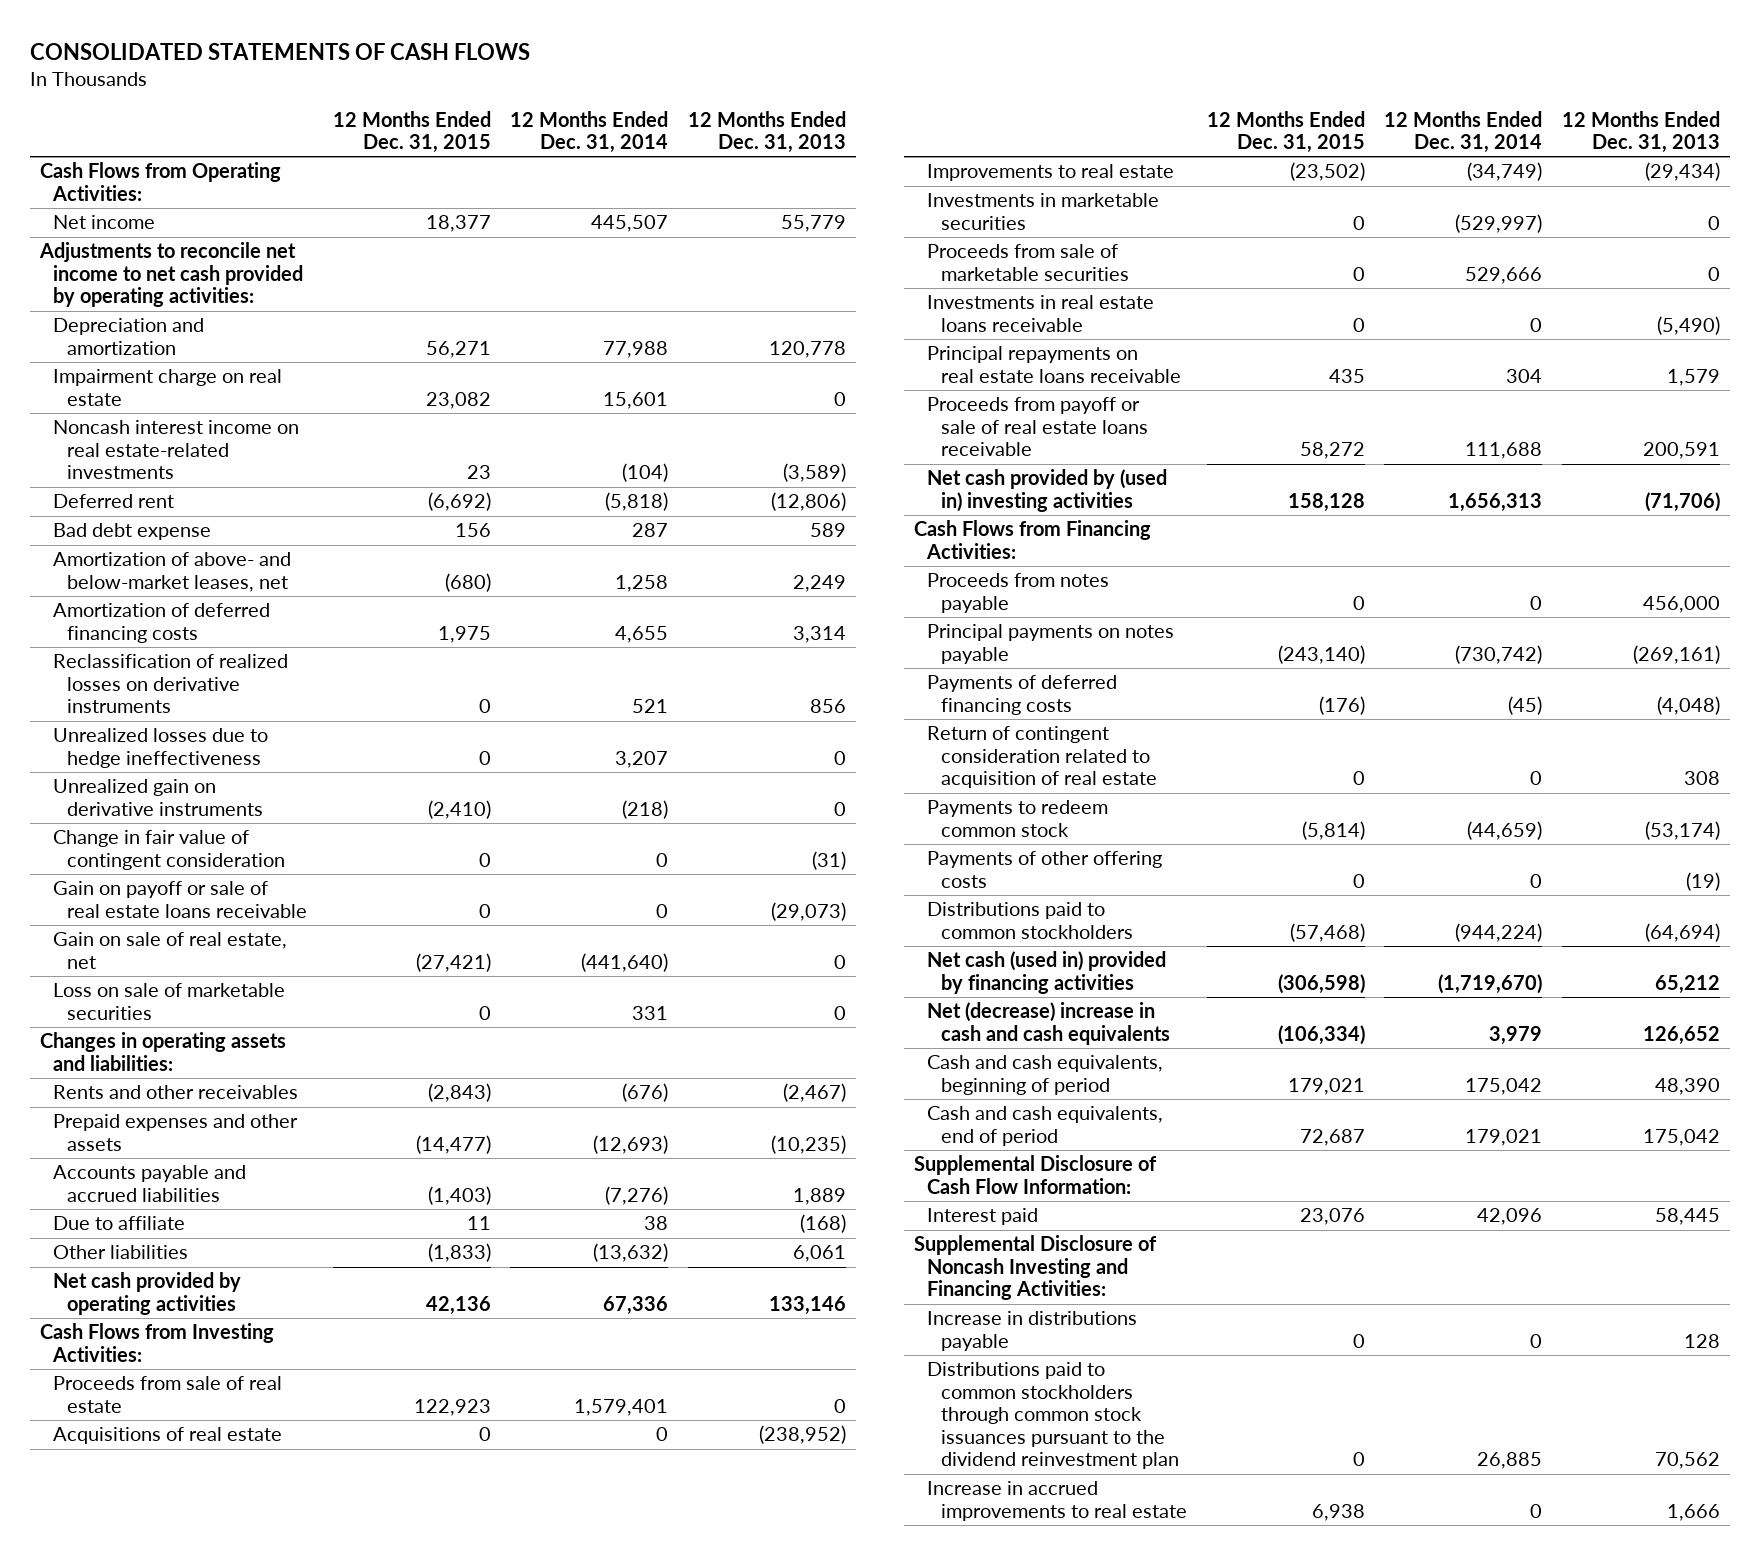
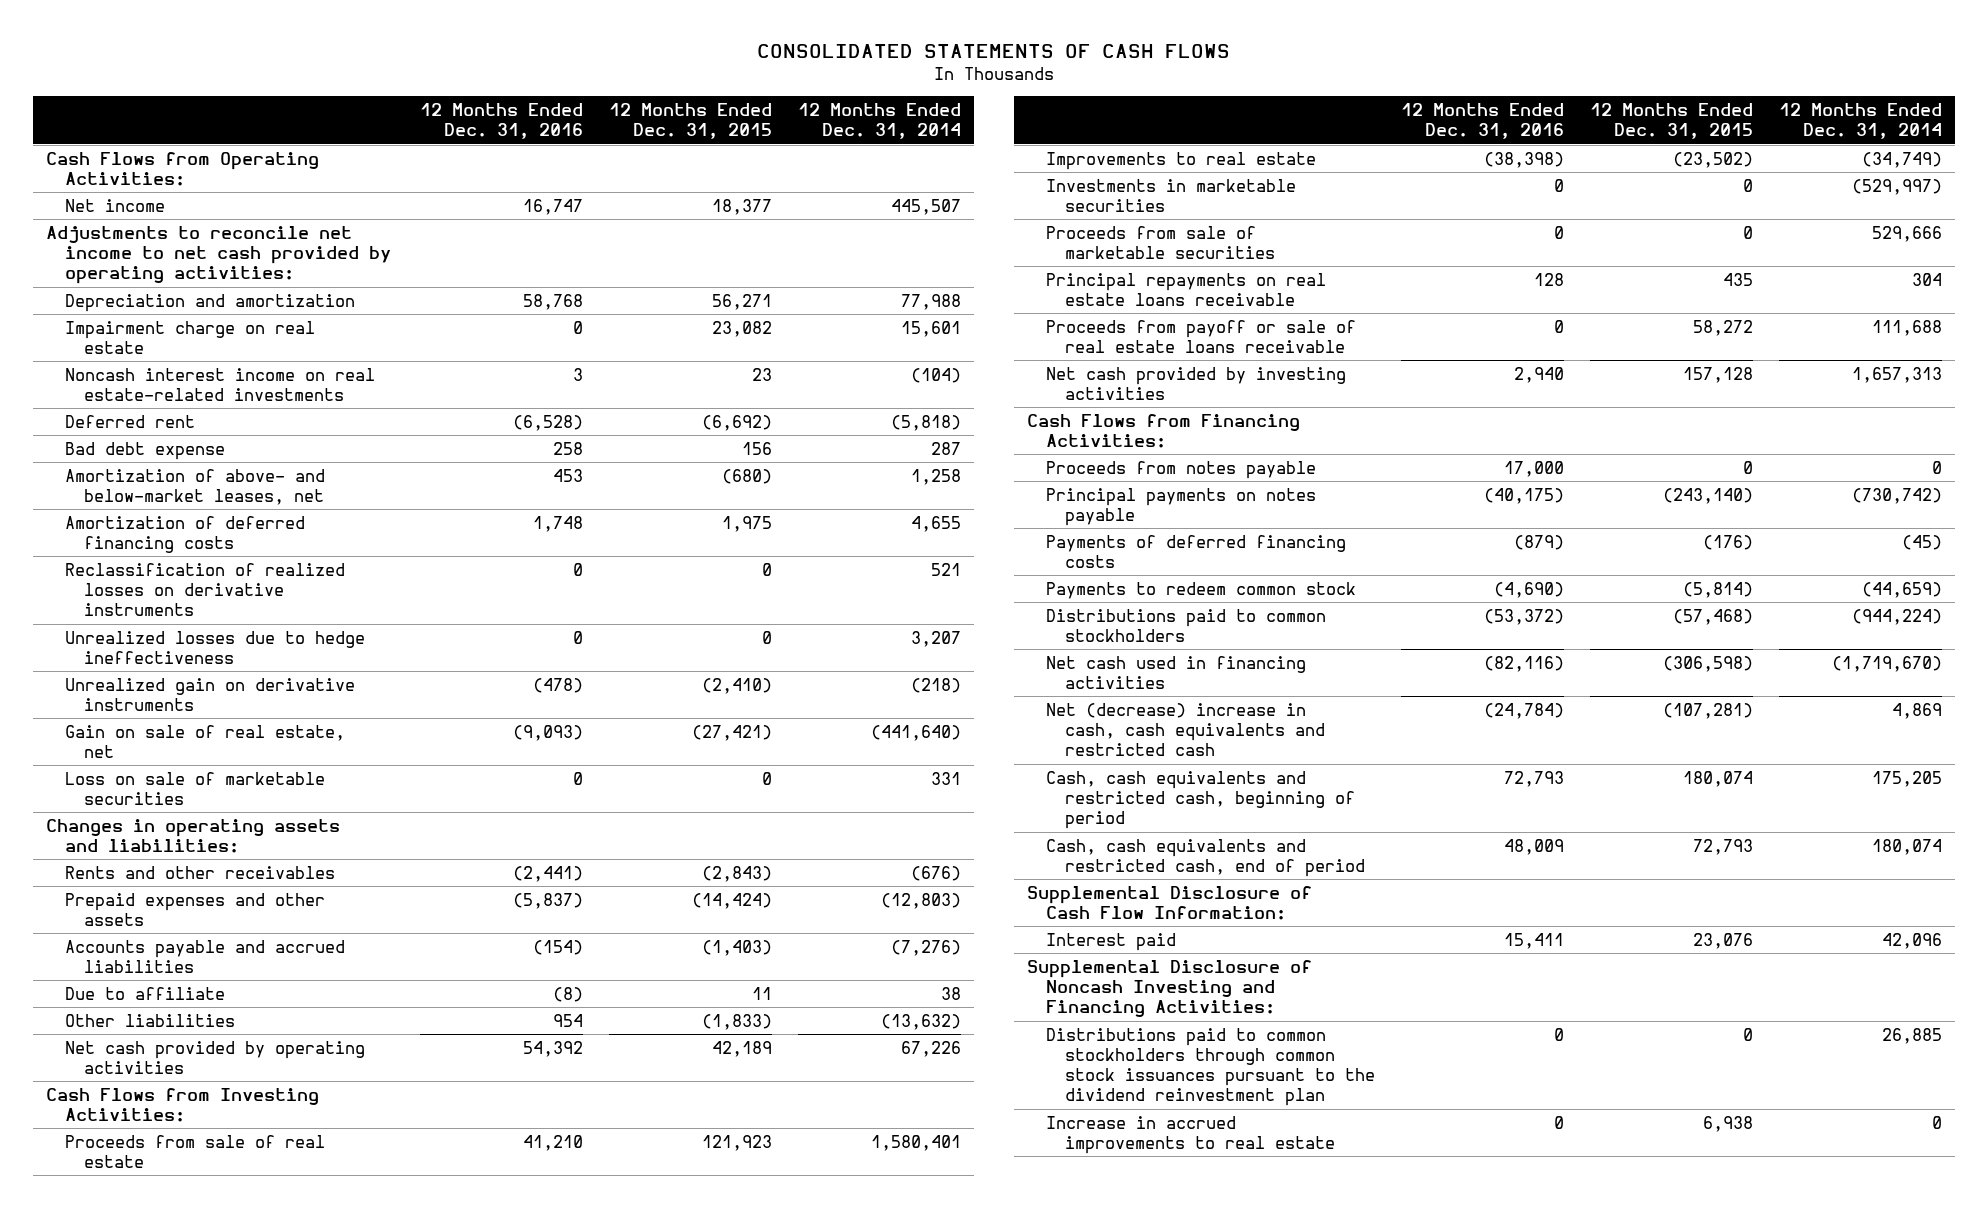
[687,110,846,154] 12 Months Ended Dec. 31, 2013 -> none
none -> [419,103,583,140] 12 Months Ended Dec. 31, 2016
[53,830,286,870] Change in fair value of contingent consideration -> none
[53,881,308,918] Gain on payoff or sale of real estate loans receivable -> none
[415,1134,491,1154] (14,477) -> [691,892,772,909] (14,424)
[593,1134,669,1154] (12,693) -> [880,892,961,909] (12,803)
[425,1295,491,1315] 42,136 -> [711,1040,772,1057] 42,189
[603,1295,669,1315] 67,336 -> [900,1040,961,1057] 67,226
[53,1427,283,1445] Acquisitions of real estate -> none
[413,1398,491,1416] 122,923 -> [701,1134,772,1151] 121,923
[574,1398,669,1416] 1,579,401 -> [870,1134,961,1151] 1,580,401
[927,295,1155,332] Investments in real estate loans receivable -> none
[927,469,1168,512] Net cash provided by (used in) investing activities -> [1046,366,1347,400] Net cash provided by investing activities
[1287,492,1365,512] 158,128 -> [1683,366,1754,383] 157,128
[1448,492,1543,512] 1,656,313 -> [1851,366,1942,383] 1,657,313
[927,726,1158,789] Return of contingent consideration related to acquisition of real estate -> none
[927,851,1163,888] Payments of other offering costs -> none
[927,951,1167,994] Net cash (used in) provided by financing activities -> [1046,655,1307,689] Net cash used in financing activities
[927,1002,1171,1045] Net (decrease) increase in cash and cash equivalents -> [1046,702,1326,757] Net (decrease) increase in cash, cash equivalents and restricted cash
[1277,1024,1365,1045] (106,334) -> [1663,702,1754,719] (107,281)
[1489,1025,1543,1045] 3,979 -> [1891,702,1942,719] 4,869
[927,1055,1164,1095] Cash and cash equivalents, beginning of period -> [1046,770,1356,830] Cash, cash equivalents and restricted cash, beginning of period
[1287,1077,1365,1095] 179,021 -> [1683,770,1754,787] 180,074
[1465,1077,1543,1095] 175,042 -> [1871,770,1942,787] 175,205
[927,1106,1164,1146] Cash and cash equivalents, end of period -> [1046,838,1366,877] Cash, cash equivalents and restricted cash, end of period
[1299,1128,1365,1146] 72,687 -> [1693,838,1754,855] 72,793
[1465,1128,1543,1146] 179,021 -> [1871,838,1942,855] 180,074
[927,1311,1138,1351] Increase in distributions payable -> none

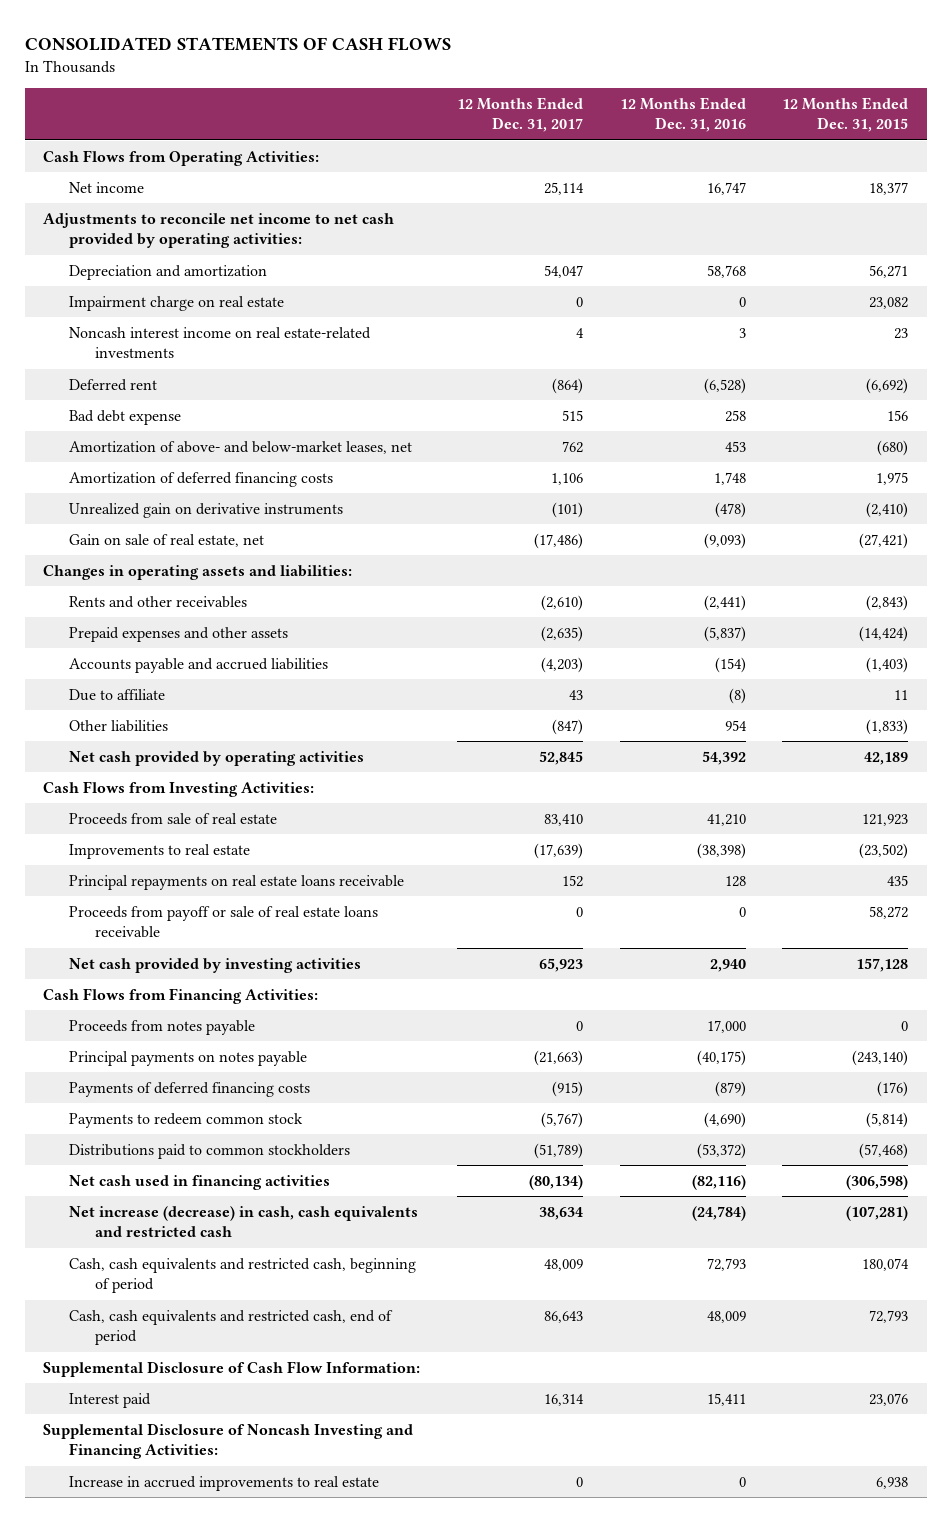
[797,103,961,140] 12 Months Ended Dec. 31, 2014 -> none
none -> [456,96,583,133] 12 Months Ended Dec. 31, 2017
[64,562,345,617] Reclassification of realized losses on derivative instruments -> none
[64,630,365,664] Unrealized losses due to hedge ineffectiveness -> none
[64,771,325,805] Loss on sale of marketable securities -> none
[1046,178,1297,212] Investments in marketable securities -> none
[1046,225,1276,259] Proceeds from sale of marketable securities -> none
[1046,702,1326,757] Net (decrease) increase in cash, cash equivalents and restricted cash -> [68,1205,418,1238] Net increase (decrease) in cash, cash equivalents and restricted cash
[1046,1027,1376,1107] Distributions paid to common stockholders through common stock issuances pursuant to the dividend reinvestment plan -> none

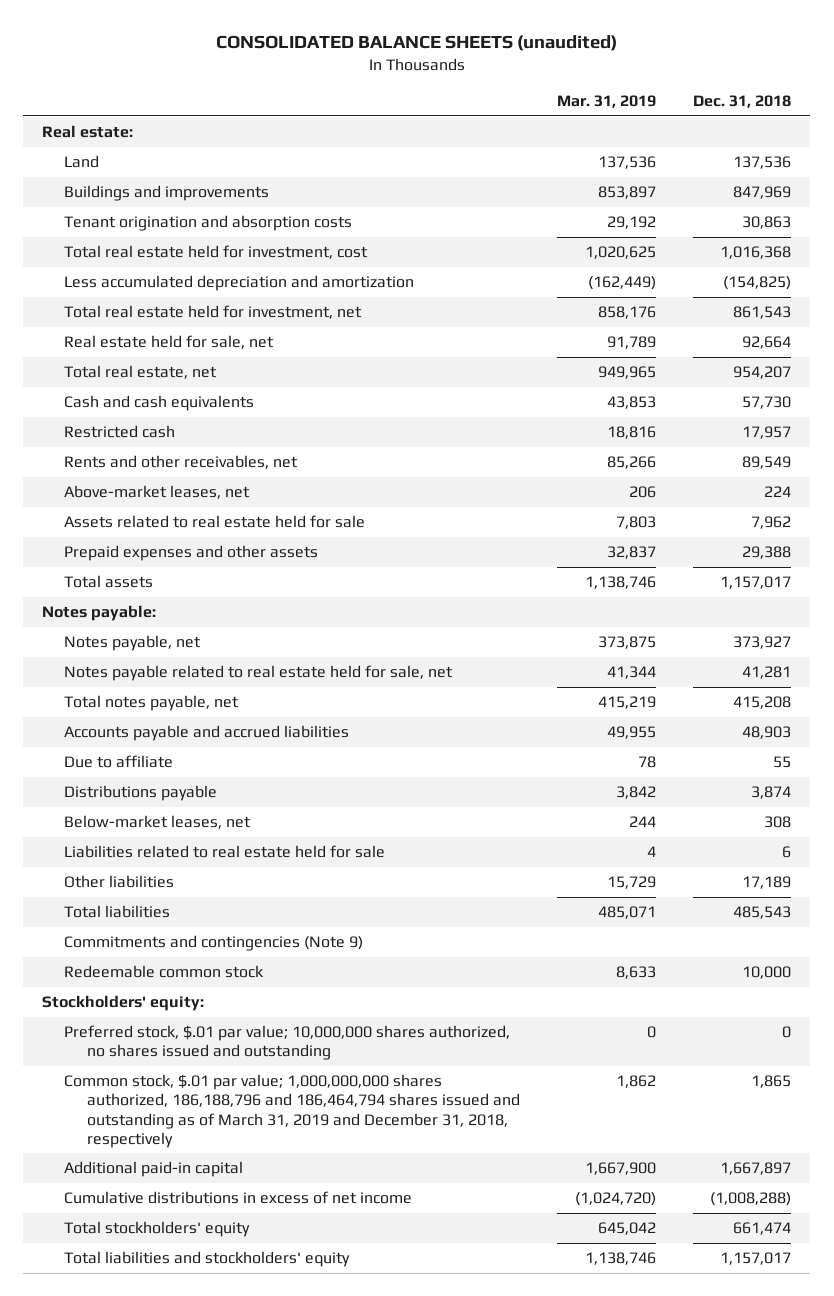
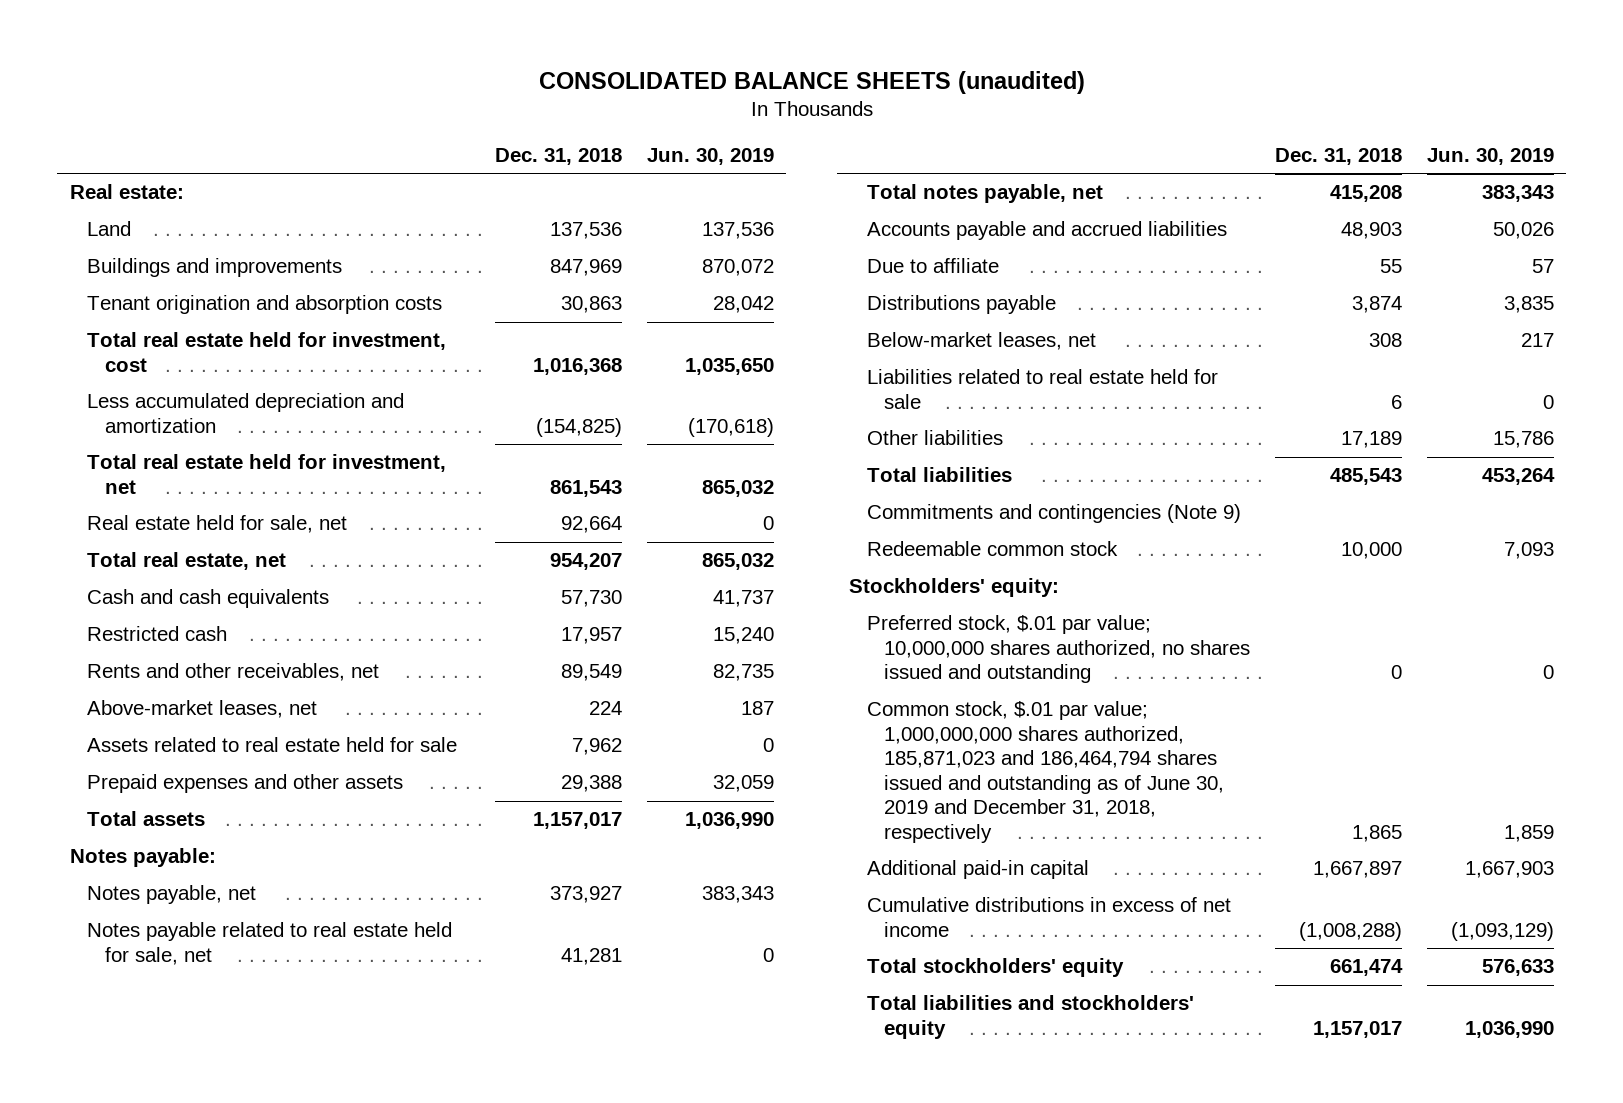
[557,95,657,109] Mar. 31, 2019 -> none
none -> [646,148,774,166] Jun. 30, 2019
[64,1074,520,1148] Common stock, $.01 par value; 1,000,000,000 shares authorized, 186,188,796 and 186,464,794 shares issued and outstanding as of March 31, 2019 and December 31, 2018, respectively -> [866,701,1225,843] Common stock, $.01 par value; 1,000,000,000 shares authorized, 185,871,023 and 186,464,794 shares issued and outstanding as of June 30, 2019 and December 31, 2018, respectively

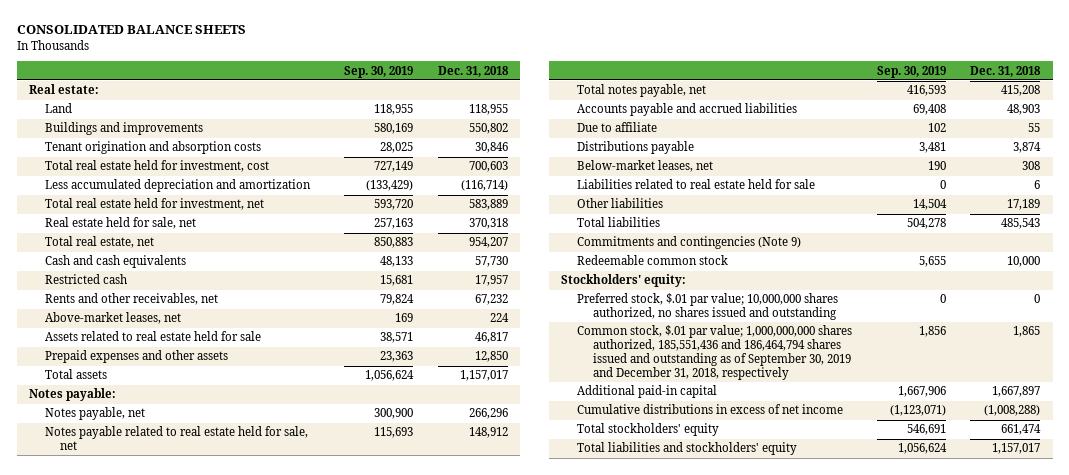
[538,70,1085,94] CONSOLIDATED BALANCE SHEETS (unaudited) -> [16,25,246,35] CONSOLIDATED BALANCE SHEETS
[646,148,774,166] Jun. 30, 2019 -> none
none -> [344,65,414,78] Sep. 30, 2019
[550,222,623,240] 137,536 -> [469,104,509,116] 118,955
[550,259,623,277] 847,969 -> [469,123,509,135] 550,802
[561,296,623,314] 30,863 -> [475,142,509,154] 30,846
[533,357,623,375] 1,016,368 -> [469,161,509,173] 700,603
[536,417,623,437] (154,825) -> [461,180,509,192] (116,714)
[550,479,623,497] 861,543 -> [469,199,509,211] 583,889
[561,516,623,534] 92,664 -> [469,218,509,230] 370,318
[561,664,623,682] 89,549 -> [475,294,509,306] 67,232
[572,738,623,756] 7,962 -> [475,332,509,344] 46,817
[561,775,623,793] 29,388 -> [475,351,509,363] 12,850
[550,886,623,904] 373,927 -> [469,408,509,420] 266,296
[561,947,623,965] 41,281 -> [469,427,509,439] 148,912
[866,701,1225,843] Common stock, $.01 par value; 1,000,000,000 shares authorized, 185,871,023 and 186,464,794 shares issued and outstanding as of June 30, 2019 and December 31, 2018, respectively -> [576,325,852,380] Common stock, $.01 par value; 1,000,000,000 shares authorized, 185,551,436 and 186,464,794 shares issued and outstanding as of September 30, 2019 and December 31, 2018, respectively

